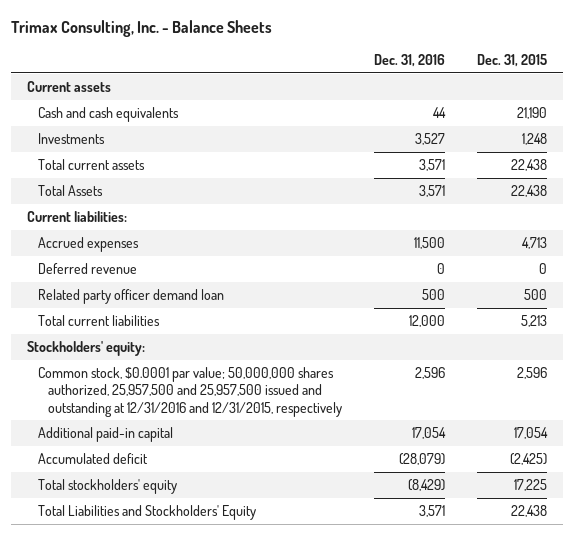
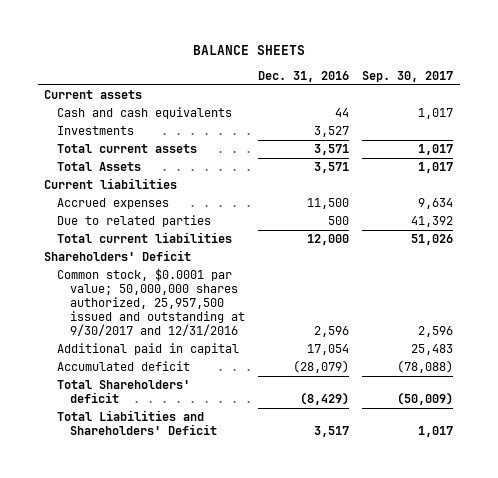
[11,19,273,37] Trimax Consulting, Inc. - Balance Sheets -> [192,45,305,56] BALANCE SHEETS
[477,53,548,67] Dec. 31, 2015 -> none
none -> [362,70,454,82] Sep. 30, 2017
[27,210,128,222] Current liabilities: -> [44,178,178,190] Current liabilities
[37,262,137,274] Deferred revenue -> none
[37,288,224,304] Related party officer demand loan -> [57,215,212,228] Due to related parties
[27,340,146,356] Stockholders' equity: -> [44,250,192,262] Shareholders' Deficit
[37,366,342,417] Common stock, $0.0001 par value; 50,000,000 shares authorized, 25,957,500 and 25,957,500 issued and outstanding at 12/31/2016 and 12/31/2015, respectively -> [57,268,246,336] Common stock, $0.0001 par value; 50,000,000 shares authorized, 25,957,500 issued and outstanding at 9/30/2017 and 12/31/2016
[37,426,173,442] Additional paid-in capital -> [57,343,240,356] Additional paid in capital
[37,478,177,494] Total stockholders' equity -> [57,380,191,404] Total Shareholders' deficit
[37,504,256,520] Total Liabilities and Stockholders' Equity -> [57,410,218,436] Total Liabilities and Shareholders' Deficit
[419,504,446,517] 3,571 -> [314,426,350,438] 3,517

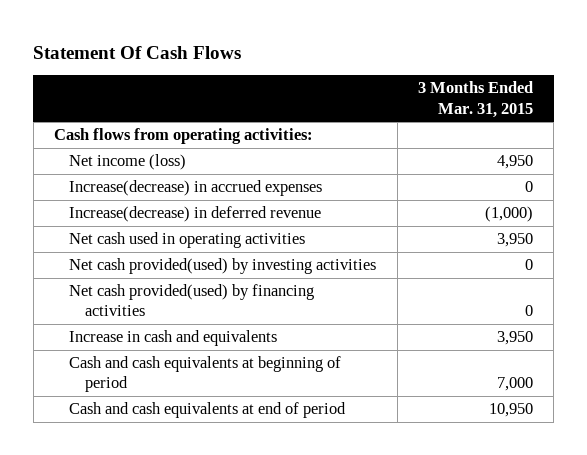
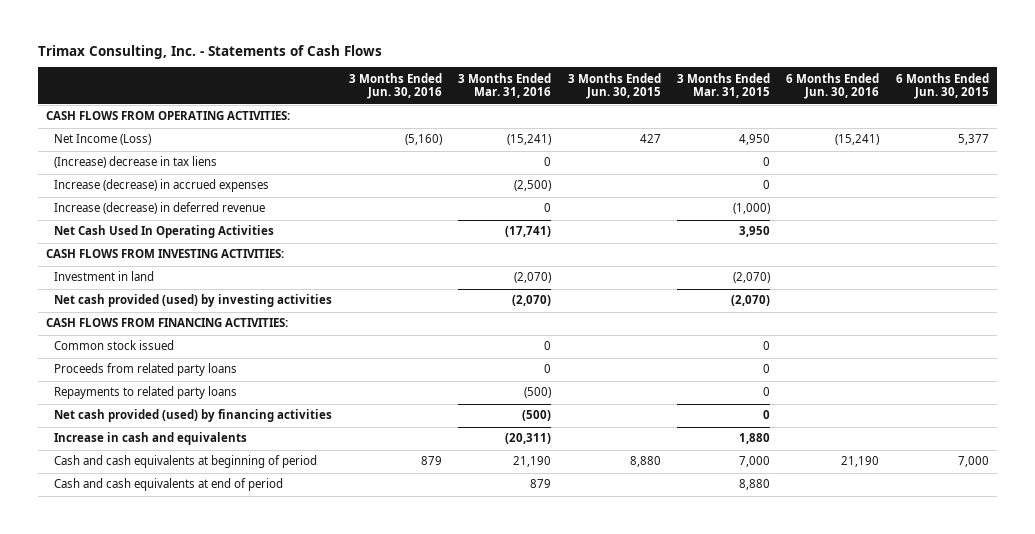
[33,45,242,59] Statement Of Cash Flows -> [37,44,382,59] Trimax Consulting, Inc. - Statements of Cash Flows
none -> [348,72,442,100] 3 Months Ended Jun. 30, 2016
none -> [458,72,552,99] 3 Months Ended Mar. 31, 2016
none -> [567,72,661,100] 3 Months Ended Jun. 30, 2015
none -> [786,72,880,100] 6 Months Ended Jun. 30, 2016
none -> [895,72,989,100] 6 Months Ended Jun. 30, 2015
[54,128,314,145] Cash flows from operating activities: -> [45,111,290,121] CASH FLOWS FROM OPERATING ACTIVITIES:
[69,154,187,171] Net income (loss) -> [54,134,152,146] Net Income (Loss)
none -> [54,156,218,169] (Increase) decrease in tax liens
[69,180,323,197] Increase(decrease) in accrued expenses -> [54,179,270,193] Increase (decrease) in accrued expenses
[69,206,322,223] Increase(decrease) in deferred revenue -> [54,202,266,215] Increase (decrease) in deferred revenue
[69,232,306,249] Net cash used in operating activities -> [54,225,275,239] Net Cash Used In Operating Activities
none -> [45,249,284,259] CASH FLOWS FROM INVESTING ACTIVITIES:
none -> [54,271,155,282] Investment in land
[69,258,377,275] Net cash provided(used) by investing activities -> [54,294,333,308] Net cash provided (used) by investing activities
[525,259,534,271] 0 -> [730,295,770,307] (2,070)
none -> [45,318,288,328] CASH FLOWS FROM FINANCING ACTIVITIES:
none -> [54,340,175,351] Common stock issued
none -> [54,363,238,377] Proceeds from related party loans
none -> [54,386,238,400] Repayments to related party loans
[69,284,315,317] Net cash provided(used) by financing activities -> [54,409,333,423] Net cash provided (used) by financing activities
[497,331,534,346] 3,950 -> [738,433,770,445] 1,880
[489,403,534,418] 10,950 -> [738,479,770,491] 8,880

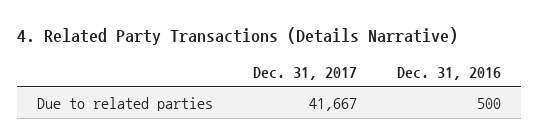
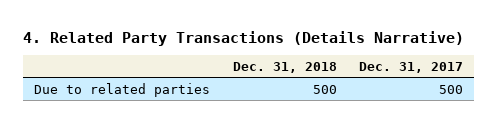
[397,66,502,80] Dec. 31, 2016 -> none
none -> [232,62,337,74] Dec. 31, 2018
[309,97,358,111] 41,667 -> [439,84,464,94] 500

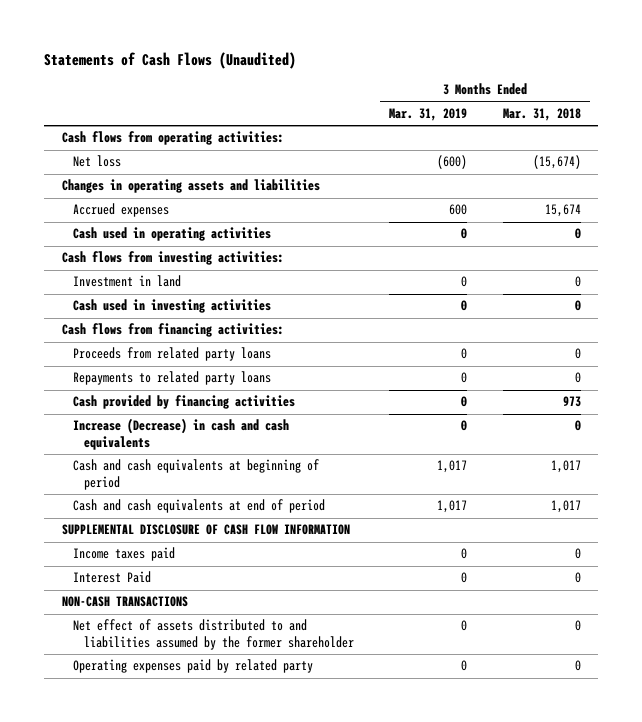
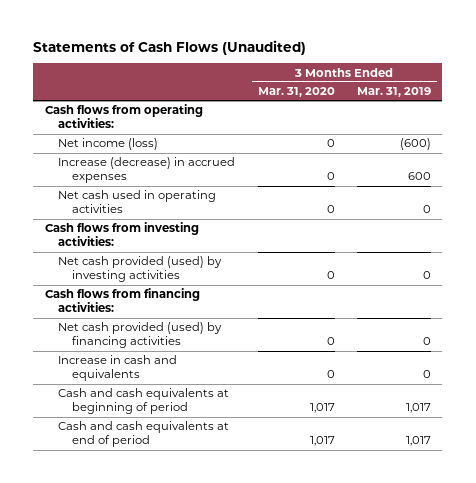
[502,108,581,122] Mar. 31, 2018 -> none
none -> [257,87,335,98] Mar. 31, 2020
[61,179,320,194] Changes in operating assets and liabilities -> none
[72,155,121,168] Net loss -> [58,138,159,151] Net income (loss)
[72,203,169,218] Accrued expenses -> [58,157,236,184] Increase (decrease) in accrued expenses
[72,227,271,242] Cash used in operating activities -> [58,190,217,214] Net cash used in operating activities
[72,275,181,288] Investment in land -> none
[72,299,271,314] Cash used in investing activities -> [58,256,223,283] Net cash provided (used) by investing activities
[72,347,271,362] Proceeds from related party loans -> none
[72,371,271,386] Repayments to related party loans -> none
[72,395,295,410] Cash provided by financing activities -> [58,322,223,349] Net cash provided (used) by financing activities
[72,418,289,451] Increase (Decrease) in cash and cash equivalents -> [58,355,178,382] Increase in cash and equivalents
[61,524,350,536] SUPPLEMENTAL DISCLOSURE OF CASH FLOW INFORMATION -> none
[72,547,175,562] Income taxes paid -> none
[72,571,151,584] Interest Paid -> none
[61,596,188,608] NON-CASH TRANSACTIONS -> none
[72,619,354,651] Net effect of assets distributed to and liabilities assumed by the former shareholder -> none
[72,659,313,674] Operating expenses paid by related party -> none

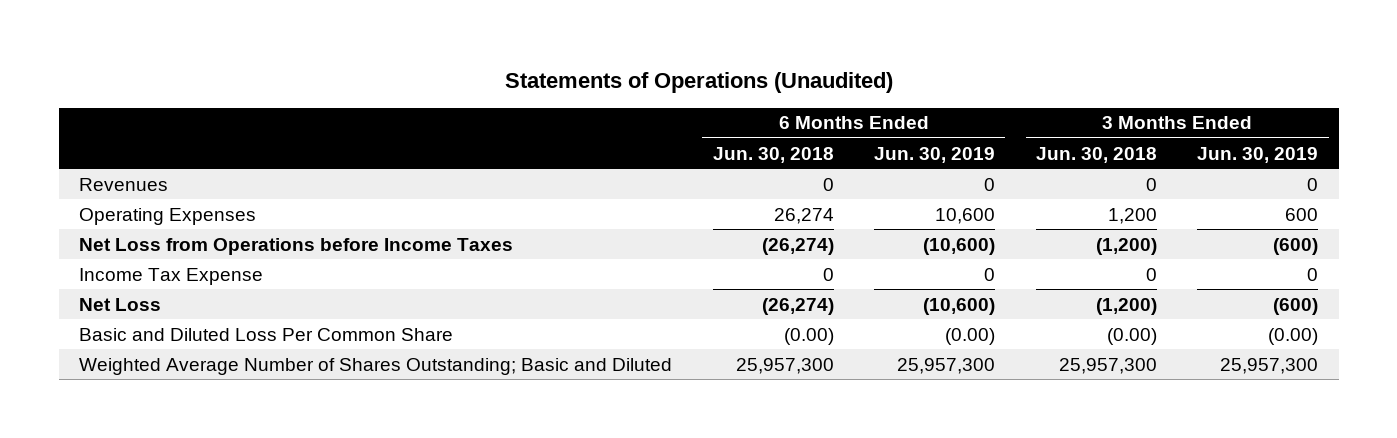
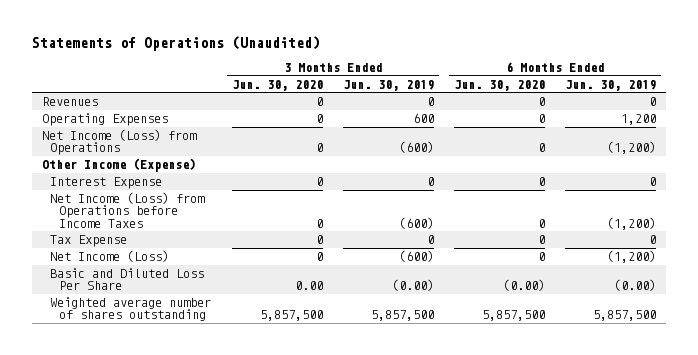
[712,146,834,163] Jun. 30, 2018 -> none
[1035,146,1157,163] Jun. 30, 2018 -> none
none -> [231,79,323,91] Jun. 30, 2020
none -> [453,79,545,91] Jun. 30, 2020
[935,207,996,224] 10,600 -> [621,114,657,126] 1,200
[78,237,513,255] Net Loss from Operations before Income Taxes -> [42,129,198,156] Net Income (Loss) from Operations
[923,237,996,255] (10,600) -> [607,141,657,155] (1,200)
none -> [42,158,197,173] Other Income (Expense)
none -> [50,177,163,190] Interest Expense
none -> [50,192,206,228] Net Income (Loss) from Operations before Income Taxes
[78,267,263,285] Income Tax Expense -> [50,235,128,248] Tax Expense
[78,297,161,311] Net Loss -> [50,250,170,263] Net Income (Loss)
[923,297,996,315] (10,600) -> [607,250,657,264] (1,200)
[78,327,453,341] Basic and Diluted Loss Per Common Share -> [50,268,205,291] Basic and Diluted Loss Per Share
[78,357,672,375] Weighted Average Number of Shares Outstanding; Basic and Diluted -> [50,297,212,322] Weighted average number of shares outstanding
[897,357,996,374] 25,957,300 -> [593,310,657,322] 5,857,500
[1220,357,1319,374] 25,957,300 -> [370,310,434,322] 5,857,500

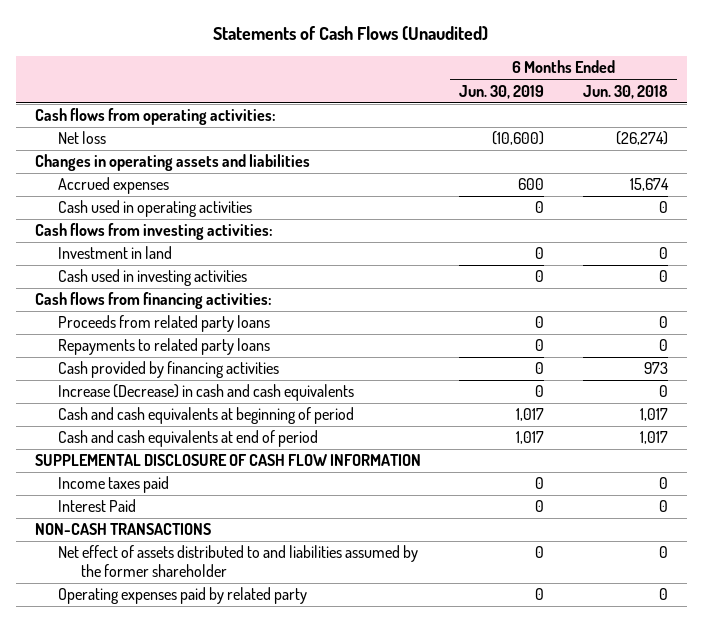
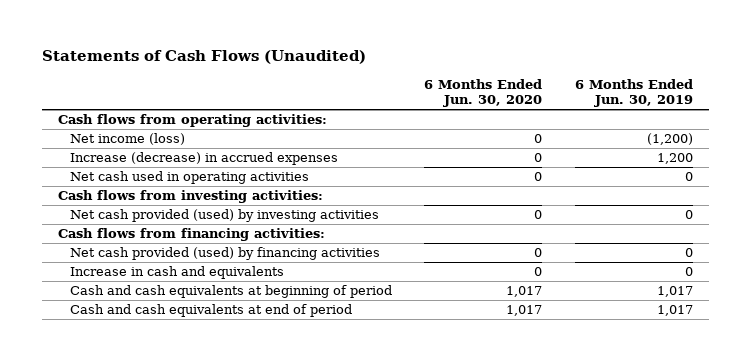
[582,84,668,99] Jun. 30, 2018 -> none
none -> [424,78,543,108] 6 Months Ended Jun. 30, 2020
[34,154,310,172] Changes in operating assets and liabilities -> none
[58,131,107,145] Net loss -> [70,133,186,146] Net income (loss)
[492,131,545,146] (10,600) -> [646,133,693,146] (1,200)
[58,177,170,195] Accrued expenses -> [70,152,339,166] Increase (decrease) in accrued expenses
[518,178,545,191] 600 -> [656,153,693,165] 1,200
[58,200,253,218] Cash used in operating activities -> [70,171,310,185] Net cash used in operating activities
[58,246,173,260] Investment in land -> none
[58,269,248,287] Cash used in investing activities -> [70,209,380,223] Net cash provided (used) by investing activities
[58,315,271,333] Proceeds from related party loans -> none
[58,338,271,356] Repayments to related party loans -> none
[58,361,280,379] Cash provided by financing activities -> [70,247,381,261] Net cash provided (used) by financing activities
[58,384,355,402] Increase (Decrease) in cash and cash equivalents -> [70,266,285,280] Increase in cash and equivalents
[34,454,421,467] SUPPLEMENTAL DISCLOSURE OF CASH FLOW INFORMATION -> none
[58,476,170,494] Income taxes paid -> none
[58,499,137,513] Interest Paid -> none
[34,523,211,536] NON-CASH TRANSACTIONS -> none
[58,545,419,577] Net effect of assets distributed to and liabilities assumed by the former shareholder -> none
[58,587,308,605] Operating expenses paid by related party -> none

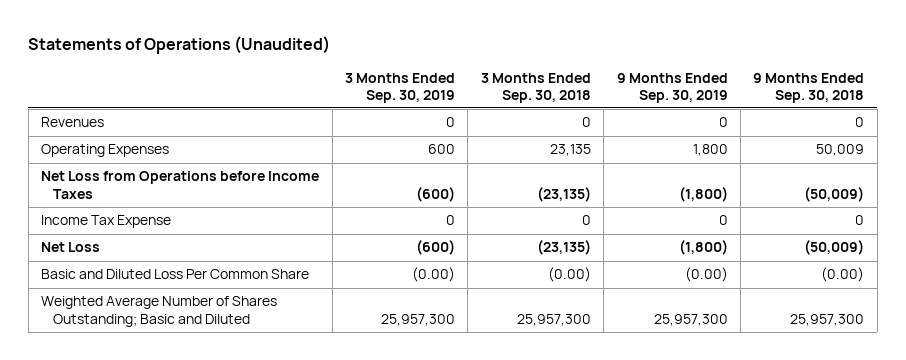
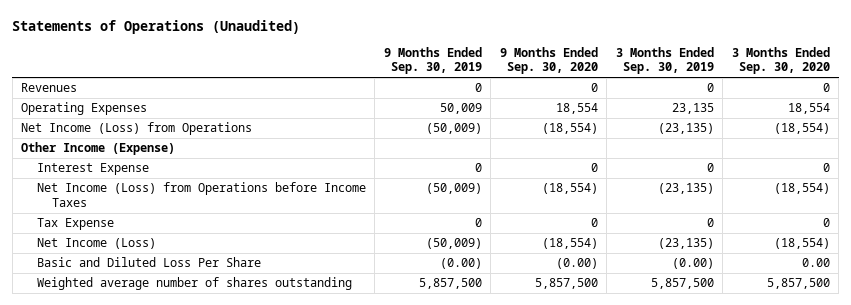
[480,72,591,103] 3 Months Ended Sep. 30, 2018 -> none
[753,72,865,103] 9 Months Ended Sep. 30, 2018 -> none
none -> [499,46,598,75] 9 Months Ended Sep. 30, 2020
none -> [731,46,830,75] 3 Months Ended Sep. 30, 2020
[427,144,455,155] 600 -> [671,103,714,115] 23,135
[692,144,728,157] 1,800 -> [439,103,482,115] 50,009
[41,171,320,199] Net Loss from Operations before Income Taxes -> [21,122,253,136] Net Income (Loss) from Operations
[415,186,455,202] (600) -> [657,123,714,135] (23,135)
[678,186,728,202] (1,800) -> [425,123,482,135] (50,009)
none -> [21,142,176,156] Other Income (Expense)
none -> [36,163,149,176] Interest Expense
none -> [36,182,366,208] Net Income (Loss) from Operations before Income Taxes
[41,215,172,229] Income Tax Expense -> [36,218,114,231] Tax Expense
[41,242,101,253] Net Loss -> [36,238,156,250] Net Income (Loss)
[415,240,455,256] (600) -> [657,238,714,250] (23,135)
[678,240,728,256] (1,800) -> [425,238,482,250] (50,009)
[41,269,310,280] Basic and Diluted Loss Per Common Share -> [36,257,261,268] Basic and Diluted Loss Per Share
[41,296,278,327] Weighted Average Number of Shares Outstanding; Basic and Diluted -> [36,277,352,291] Weighted average number of shares outstanding
[380,313,455,326] 25,957,300 -> [650,278,714,290] 5,857,500
[653,313,728,326] 25,957,300 -> [418,278,482,290] 5,857,500

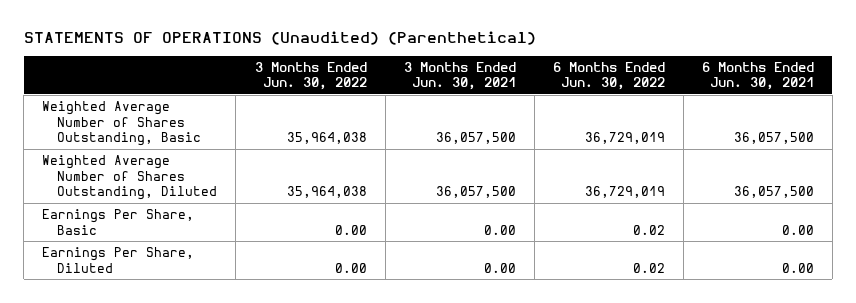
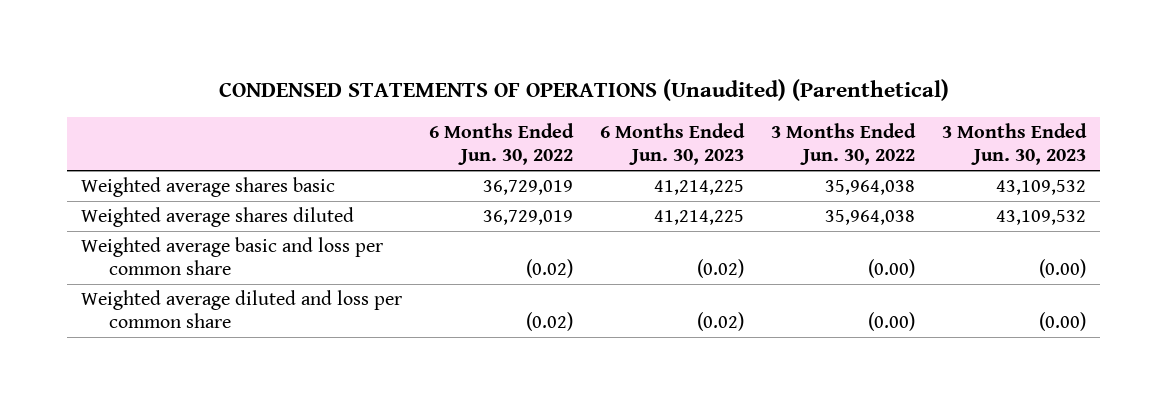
[23,30,536,45] STATEMENTS OF OPERATIONS (Unaudited) (Parenthetical) -> [218,79,949,102] CONDENSED STATEMENTS OF OPERATIONS (Unaudited) (Parenthetical)
[403,61,516,91] 3 Months Ended Jun. 30, 2021 -> none
[701,61,814,91] 6 Months Ended Jun. 30, 2021 -> none
none -> [600,122,746,166] 6 Months Ended Jun. 30, 2023
none -> [942,122,1088,166] 3 Months Ended Jun. 30, 2023
[42,101,202,147] Weighted Average Number of Shares Outstanding, Basic -> [80,177,335,198] Weighted average shares basic
[42,155,218,201] Weighted Average Number of Shares Outstanding, Diluted -> [80,207,354,228] Weighted average shares diluted
[42,209,195,235] Earnings Per Share, Basic -> [80,237,383,276] Weighted average basic and loss per common share
[334,224,367,235] 0.00 -> [868,259,916,279] (0.00)
[632,224,665,235] 0.02 -> [525,259,573,279] (0.02)
[42,247,195,273] Earnings Per Share, Diluted -> [80,290,402,329] Weighted average diluted and loss per common share
[334,262,367,273] 0.00 -> [868,312,916,332] (0.00)
[632,262,665,273] 0.02 -> [525,312,573,332] (0.02)

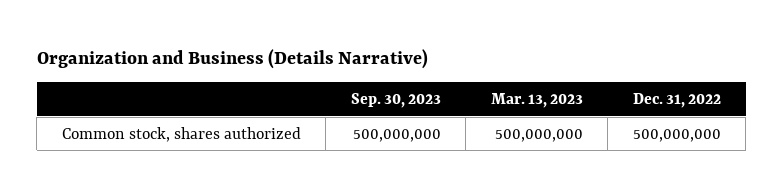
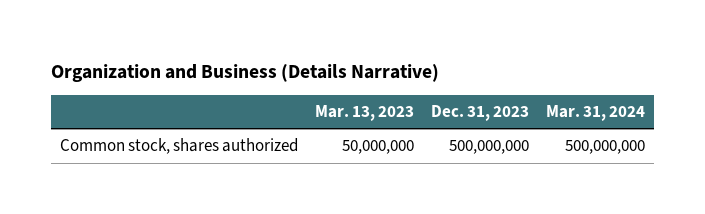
[350,93,441,109] Sep. 30, 2023 -> none
[632,93,721,109] Dec. 31, 2022 -> none
none -> [431,104,530,121] Dec. 31, 2023
none -> [546,104,646,121] Mar. 31, 2024
[494,128,583,142] 500,000,000 -> [341,140,414,155] 50,000,000

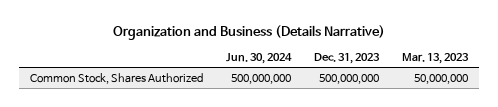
[546,104,646,121] Mar. 31, 2024 -> none
none -> [225,53,292,65] Jun. 30, 2024
[59,138,298,155] Common stock, shares authorized -> [30,73,204,85] Common Stock, Shares Authorized

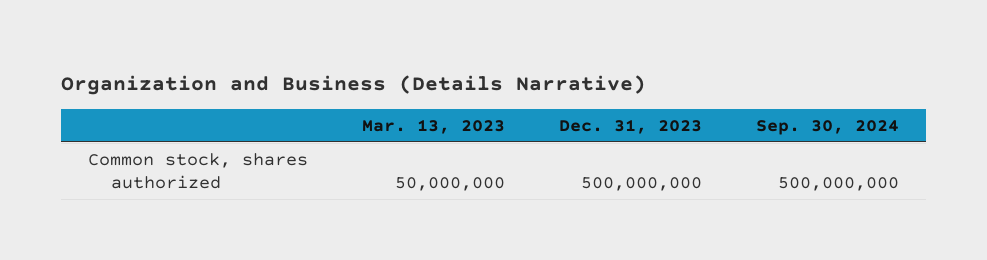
[225,53,292,65] Jun. 30, 2024 -> none
none -> [755,119,899,135] Sep. 30, 2024
[30,73,204,85] Common Stock, Shares Authorized -> [88,153,309,189] Common stock, shares authorized

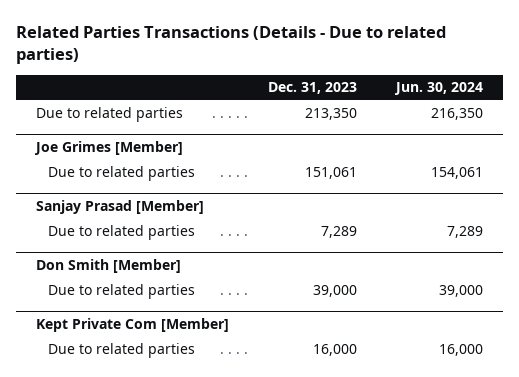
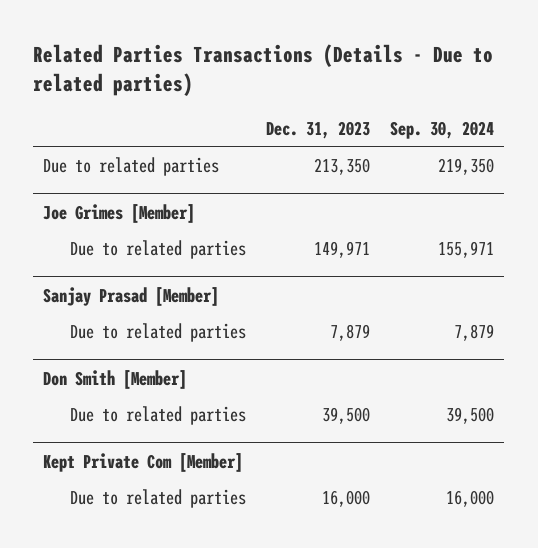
[394,82,484,96] Jun. 30, 2024 -> none
none -> [390,120,495,139] Sep. 30, 2024
[304,166,357,179] 151,061 -> [314,240,371,258] 149,971
[320,225,357,238] 7,289 -> [330,323,371,341] 7,879
[312,284,357,297] 39,000 -> [322,406,371,424] 39,500

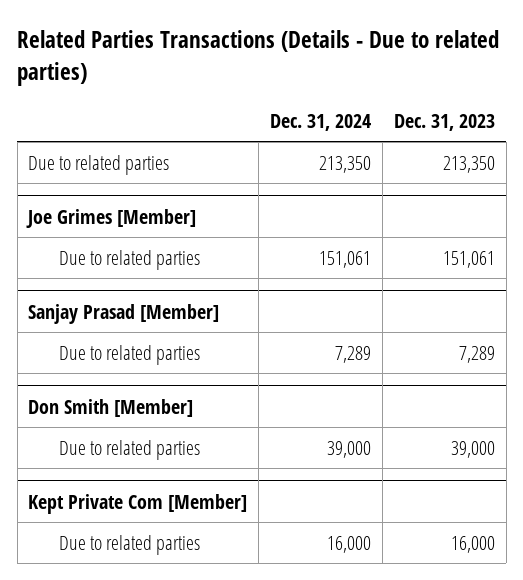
[390,120,495,139] Sep. 30, 2024 -> none
none -> [270,113,372,131] Dec. 31, 2024
[314,240,371,258] 149,971 -> [442,250,495,268] 151,061
[330,323,371,341] 7,879 -> [458,345,495,363] 7,289
[322,406,371,424] 39,500 -> [450,440,495,458] 39,000

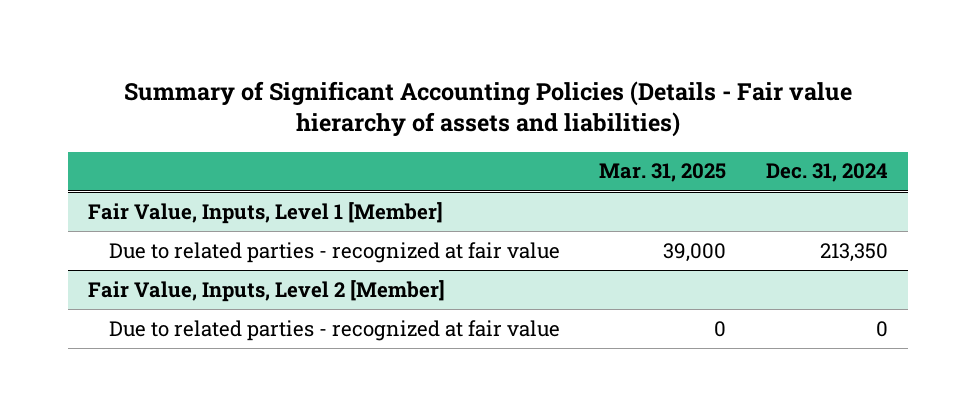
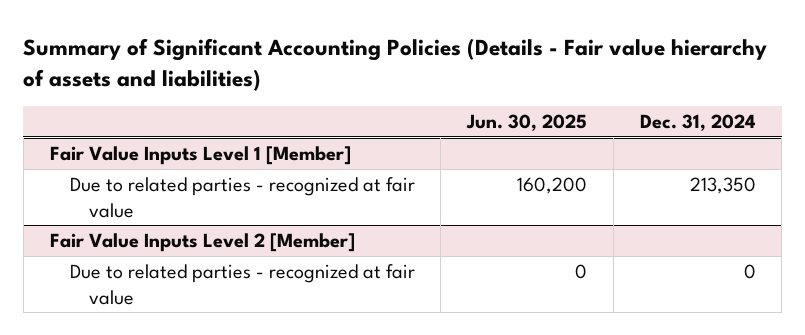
[599,163,727,183] Mar. 31, 2025 -> none
none -> [466,114,588,132] Jun. 30, 2025
[87,201,443,224] Fair Value, Inputs, Level 1 [Member] -> [49,146,351,166] Fair Value Inputs Level 1 [Member]
[87,279,445,302] Fair Value, Inputs, Level 2 [Member] -> [49,233,355,253] Fair Value Inputs Level 2 [Member]

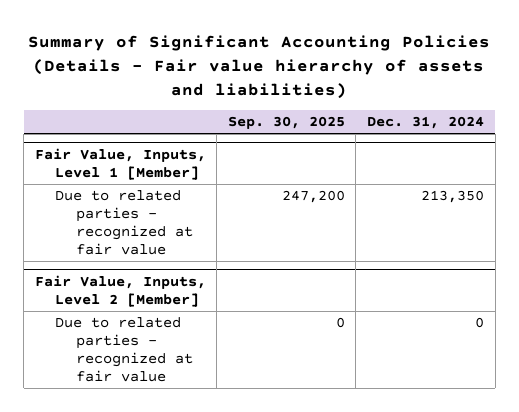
[466,114,588,132] Jun. 30, 2025 -> none
none -> [227,116,345,130] Sep. 30, 2025
[49,146,351,166] Fair Value Inputs Level 1 [Member] -> [34,147,206,180] Fair Value, Inputs, Level 1 [Member]
[49,233,355,253] Fair Value Inputs Level 2 [Member] -> [34,274,206,307] Fair Value, Inputs, Level 2 [Member]

